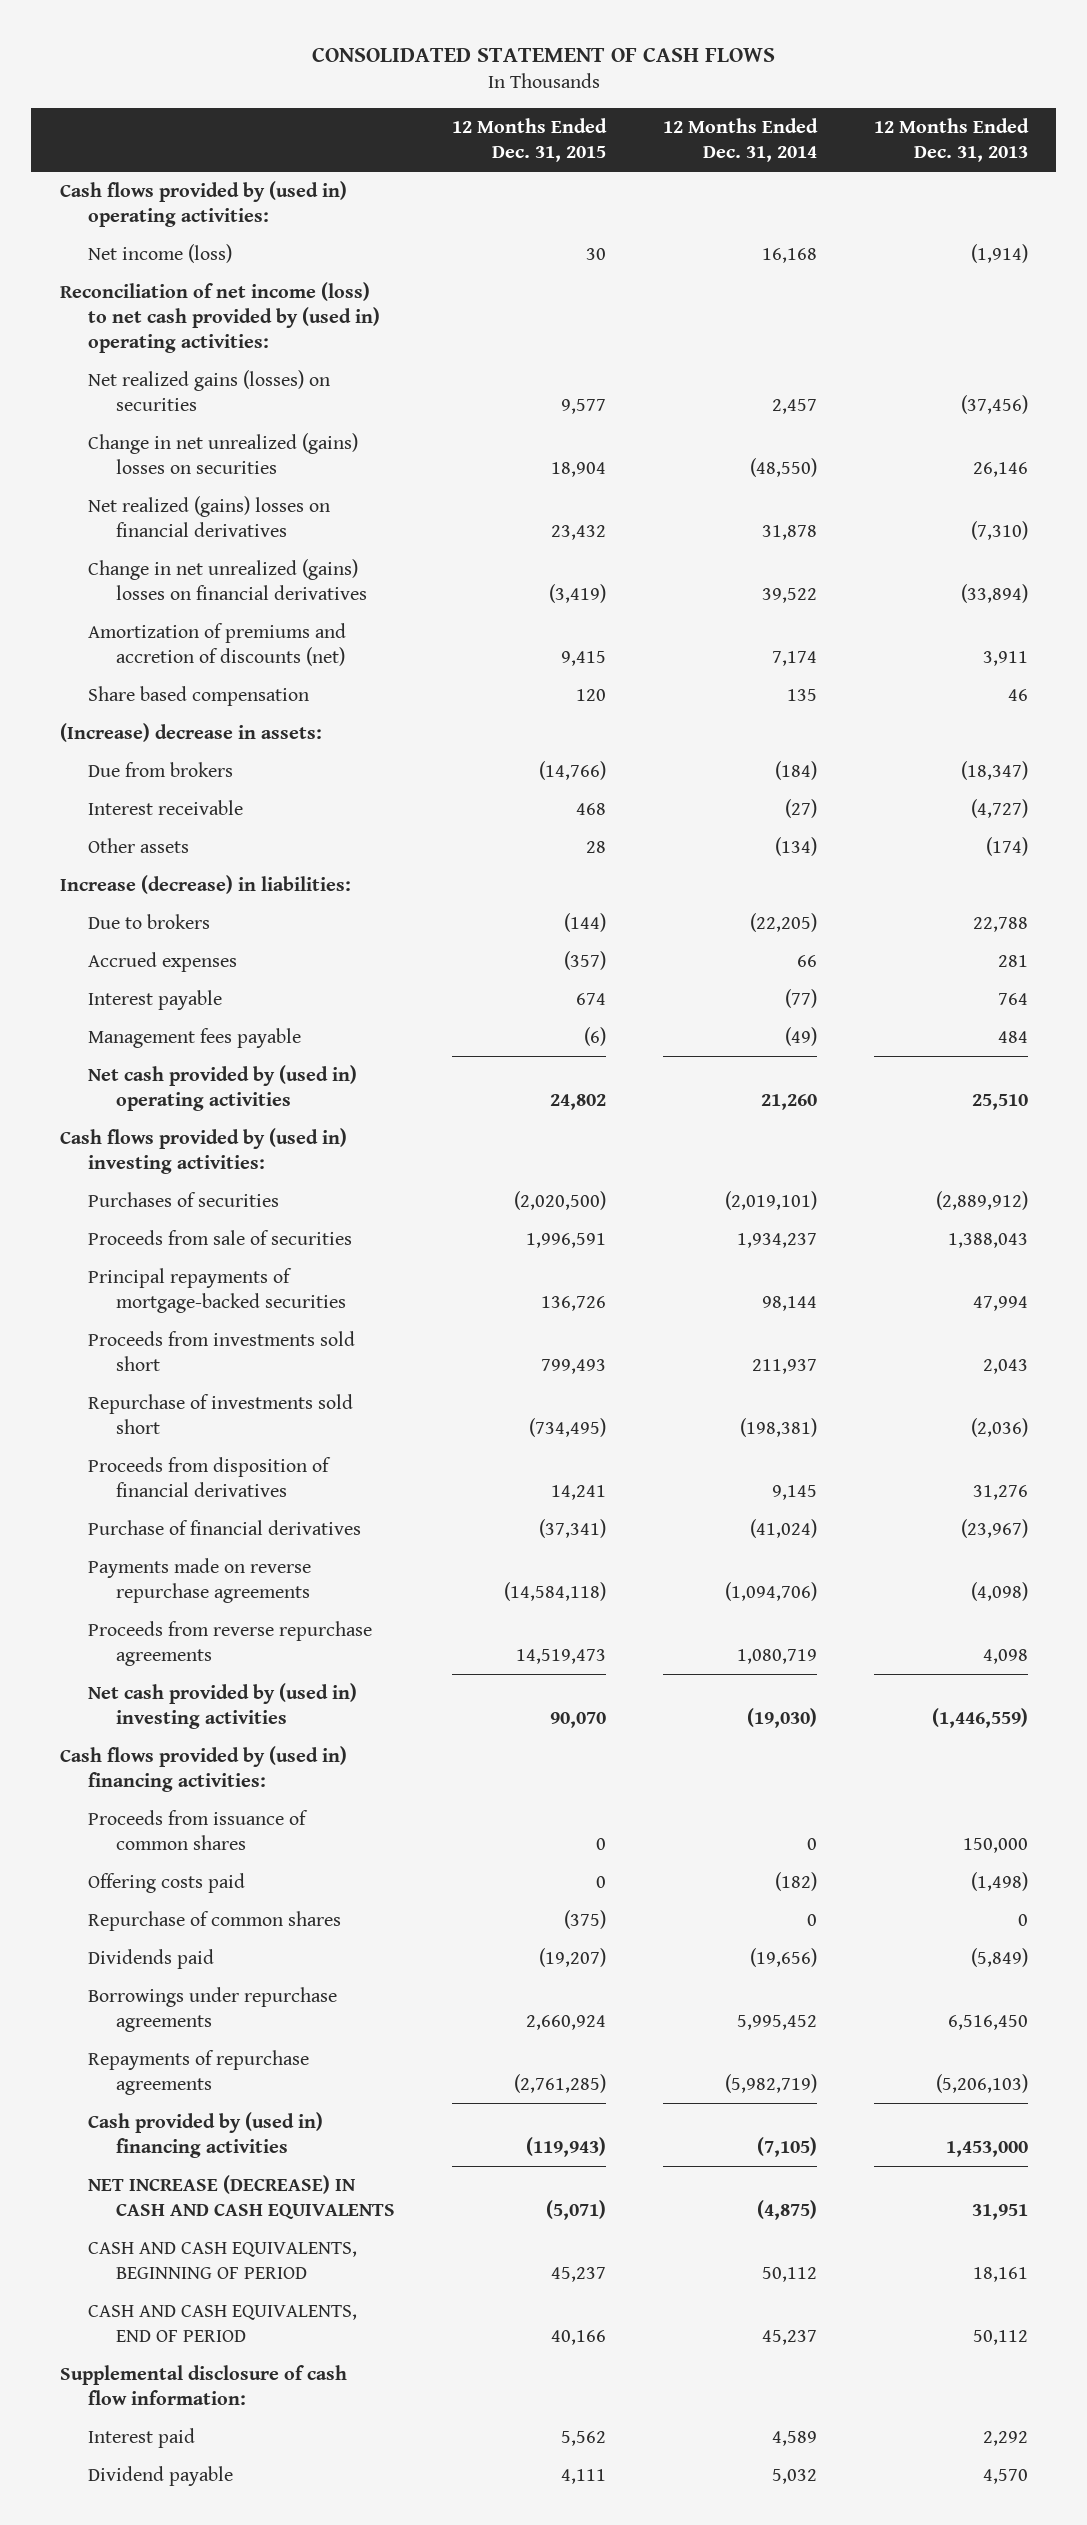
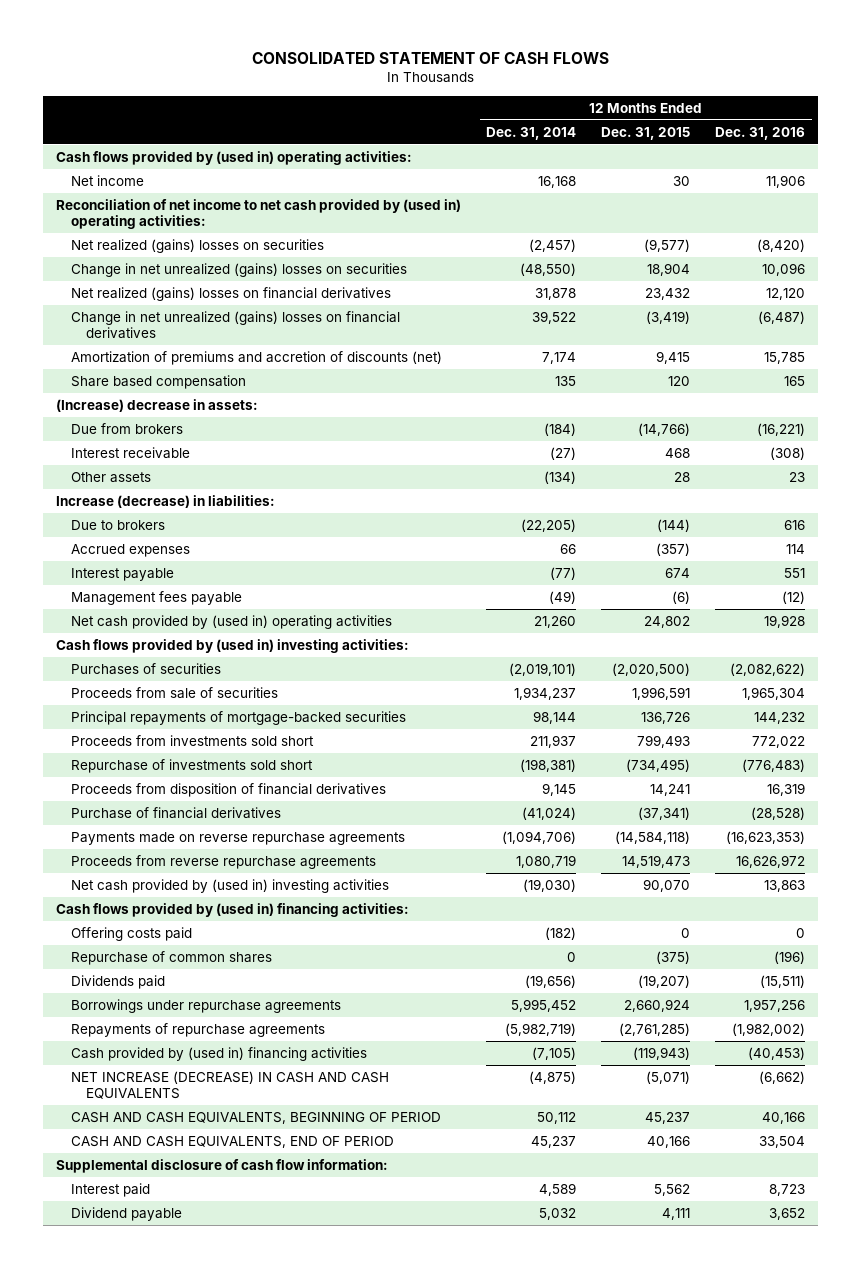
[873,118,1029,163] 12 Months Ended Dec. 31, 2013 -> none
none -> [715,126,806,140] Dec. 31, 2016
[87,244,232,264] Net income (loss) -> [70,174,144,186] Net income
[59,282,380,354] Reconciliation of net income (loss) to net cash provided by (used in) operating activities: -> [55,198,461,229] Reconciliation of net income to net cash provided by (used in) operating activities:
[87,370,330,412] Net realized gains (losses) on securities -> [70,238,324,253] Net realized (gains) losses on securities
[560,399,606,415] 9,577 -> [644,238,691,252] (9,577)
[771,399,817,415] 2,457 -> [529,238,577,252] (2,457)
[87,1810,308,1851] Proceeds from issuance of common shares -> none

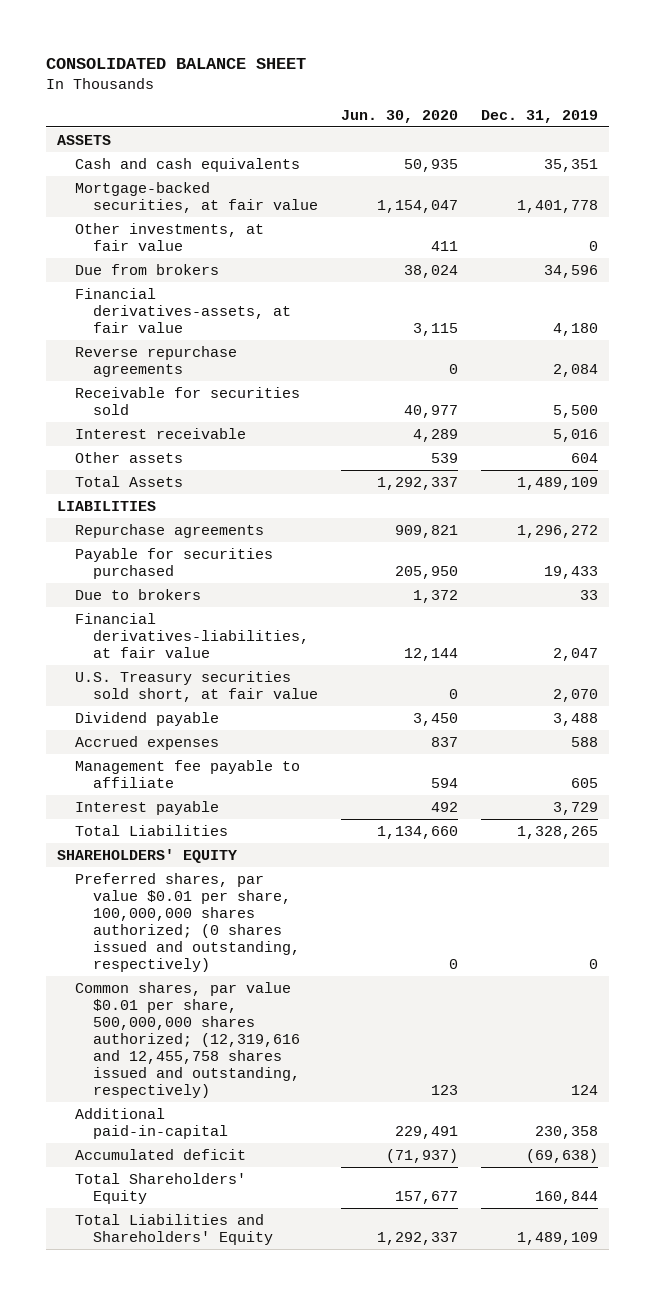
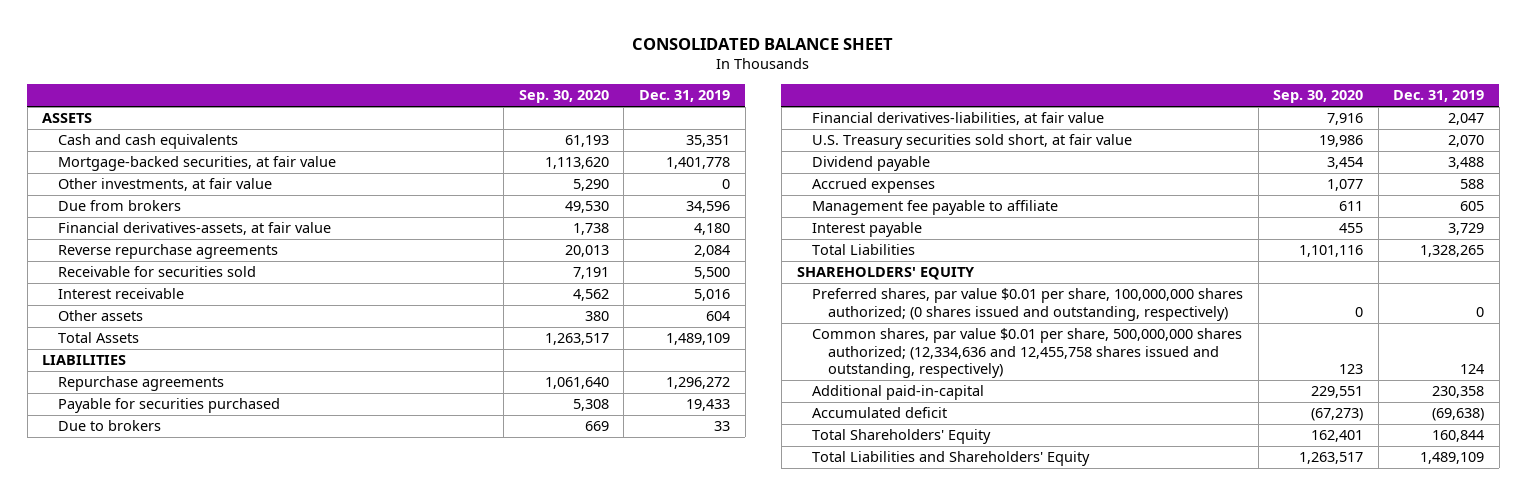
[340,110,458,124] Jun. 30, 2020 -> none
none -> [518,90,609,104] Sep. 30, 2020
[74,981,300,1098] Common shares, par value $0.01 per share, 500,000,000 shares authorized; (12,319,616 and 12,455,758 shares issued and outstanding, respectively) -> [812,328,1243,379] Common shares, par value $0.01 per share, 500,000,000 shares authorized; (12,334,636 and 12,455,758 shares issued and outstanding, respectively)

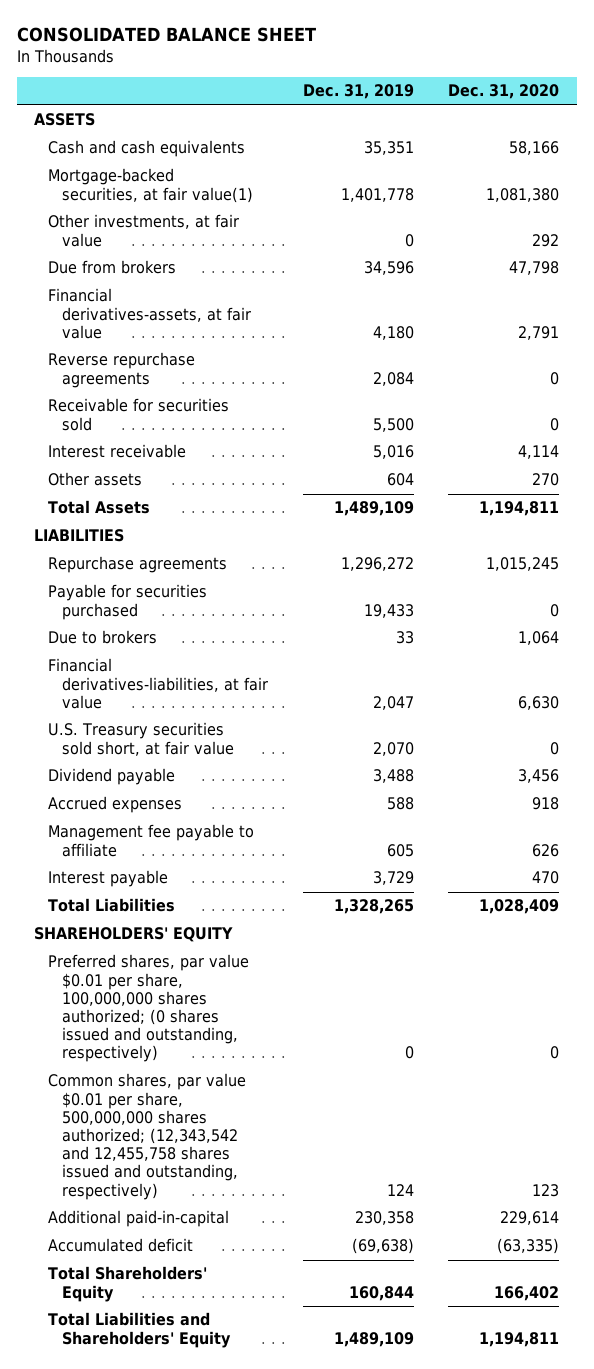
[518,90,609,104] Sep. 30, 2020 -> none
none -> [448,84,560,100] Dec. 31, 2020
[57,156,336,172] Mortgage-backed securities, at fair value -> [48,168,254,203] Mortgage-backed securities, at fair value(1)
[812,328,1243,379] Common shares, par value $0.01 per share, 500,000,000 shares authorized; (12,334,636 and 12,455,758 shares issued and outstanding, respectively) -> [48,1073,247,1200] Common shares, par value $0.01 per share, 500,000,000 shares authorized; (12,343,542 and 12,455,758 shares issued and outstanding, respectively)

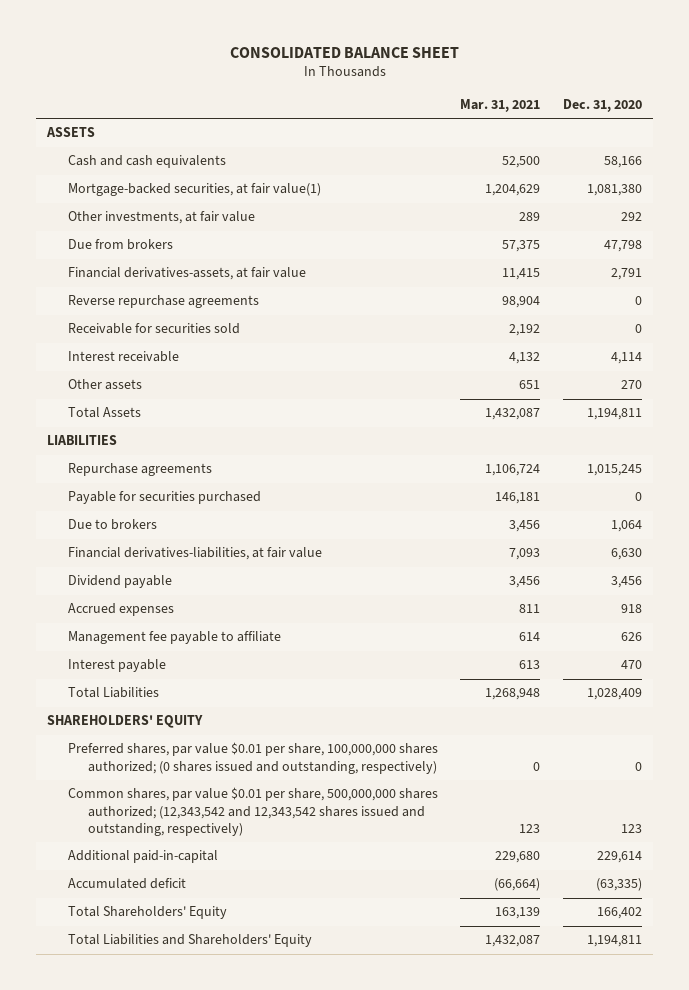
[302,84,414,100] Dec. 31, 2019 -> none
none -> [460,98,541,112] Mar. 31, 2021
[48,722,235,756] U.S. Treasury securities sold short, at fair value -> none
[48,1073,247,1200] Common shares, par value $0.01 per share, 500,000,000 shares authorized; (12,343,542 and 12,455,758 shares issued and outstanding, respectively) -> [67,787,438,837] Common shares, par value $0.01 per share, 500,000,000 shares authorized; (12,343,542 and 12,343,542 shares issued and outstanding, respectively)

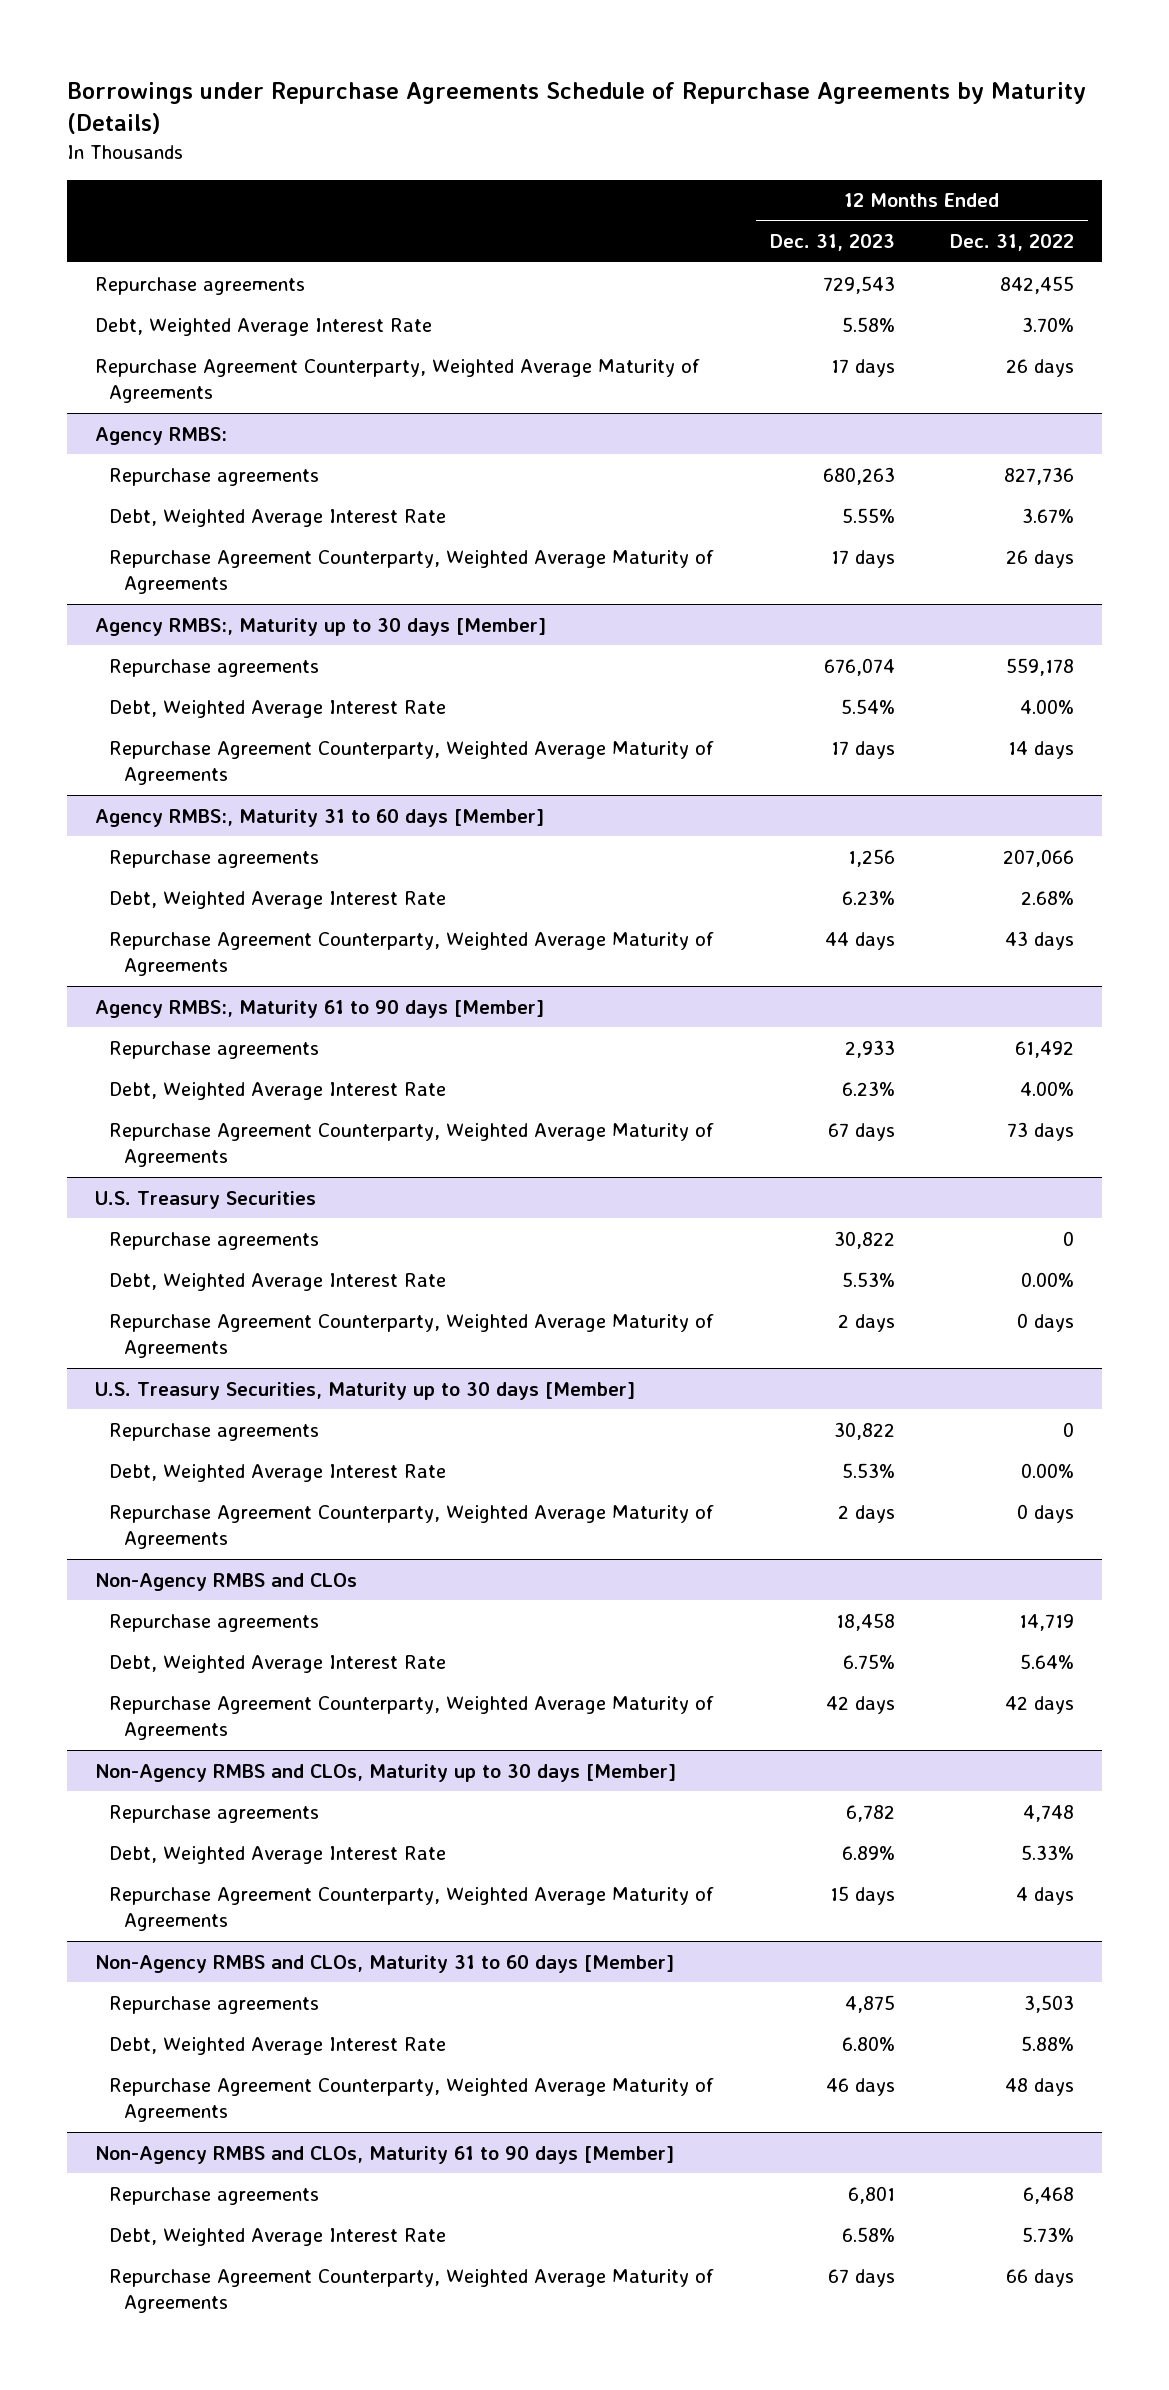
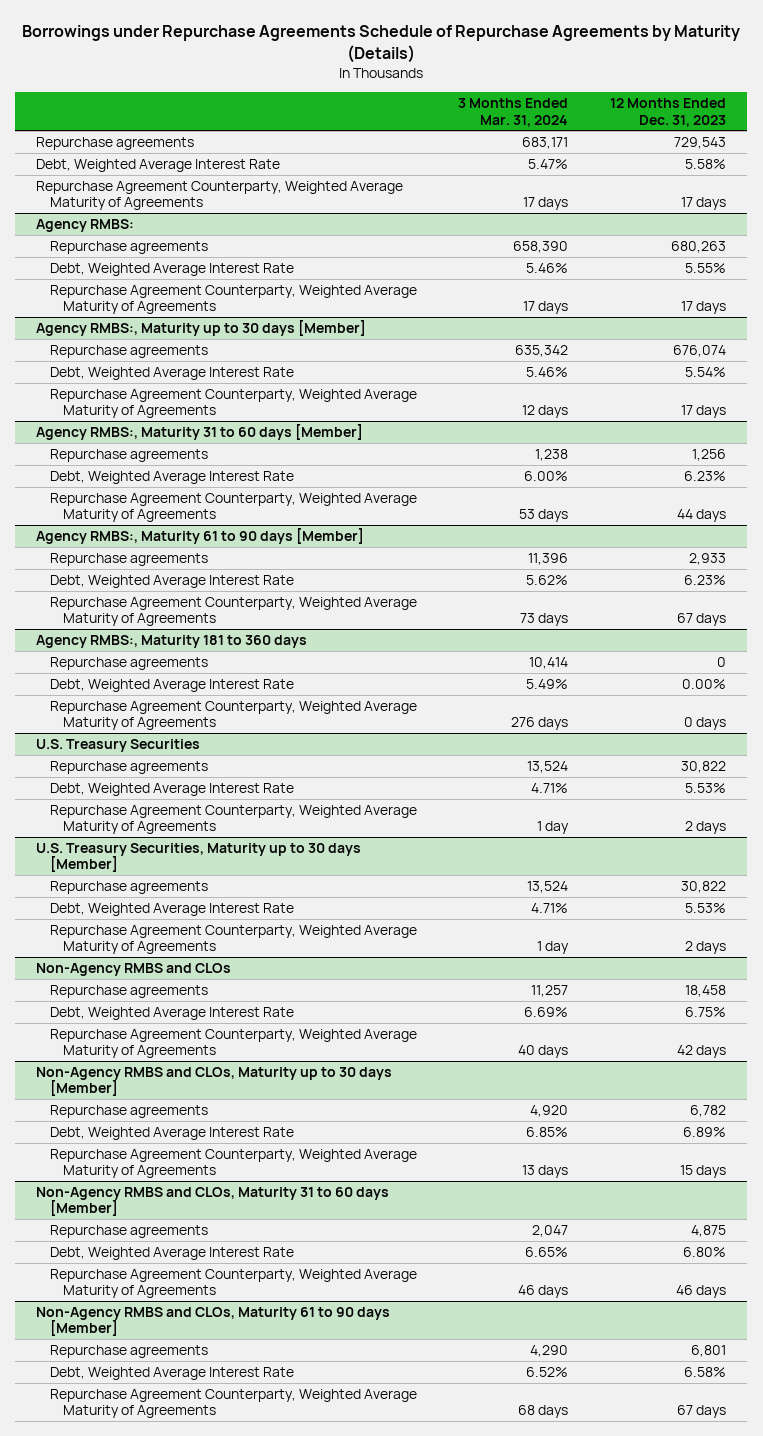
[950,234,1075,252] Dec. 31, 2022 -> none
none -> [458,98,569,127] 3 Months Ended Mar. 31, 2024
none -> [36,635,308,649] Agency RMBS:, Maturity 181 to 360 days
none -> [49,657,208,671] Repurchase agreements
none -> [49,679,294,693] Debt, Weighted Average Interest Rate
none -> [49,701,417,731] Repurchase Agreement Counterparty, Weighted Average Maturity of Agreements

